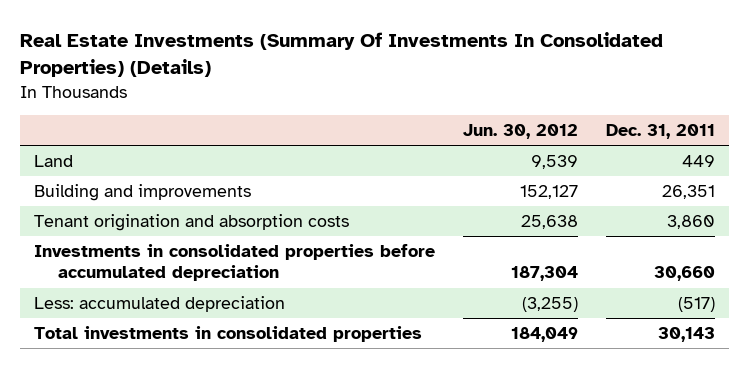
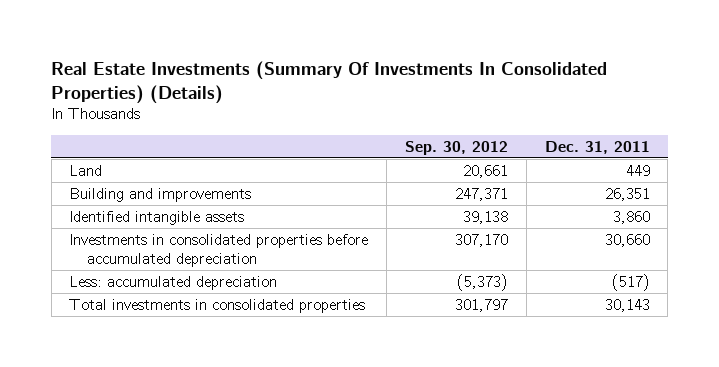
[463,124,579,140] Jun. 30, 2012 -> none
none -> [404,140,508,155] Sep. 30, 2012
[34,213,350,231] Tenant origination and absorption costs -> [69,210,245,225] Identified intangible assets

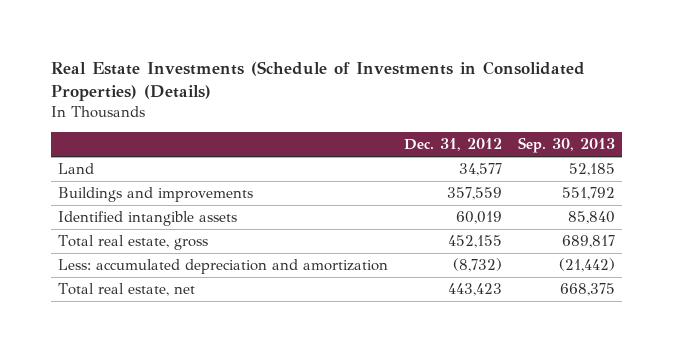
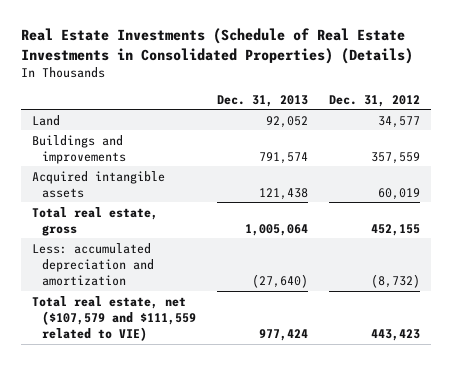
[50,60,585,101] Real Estate Investments (Schedule of Investments in Consolidated Properties) (Details) -> [20,28,413,64] Real Estate Investments (Schedule of Real Estate Investments in Consolidated Properties) (Details)
[517,137,615,154] Sep. 30, 2013 -> none
none -> [217,94,309,107] Dec. 31, 2013
[58,211,238,227] Identified intangible assets -> [31,170,165,198] Acquired intangible assets
[58,283,196,297] Total real estate, net -> [31,295,196,341] Total real estate, net ($107,579 and $111,559 related to VIE)

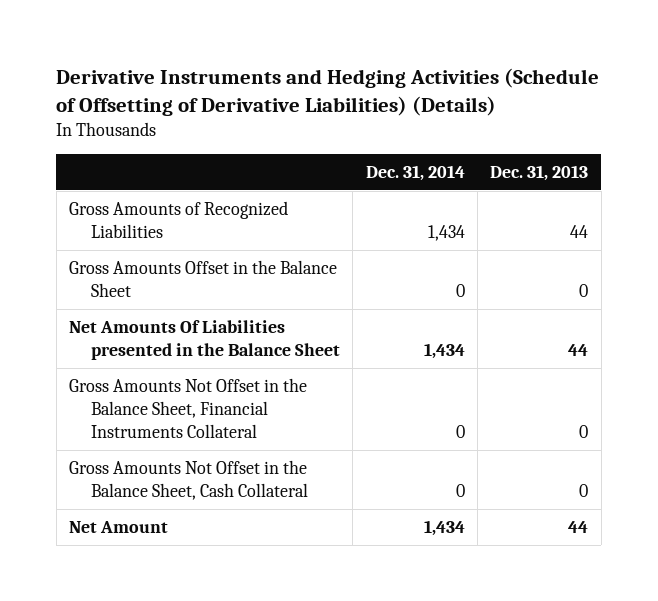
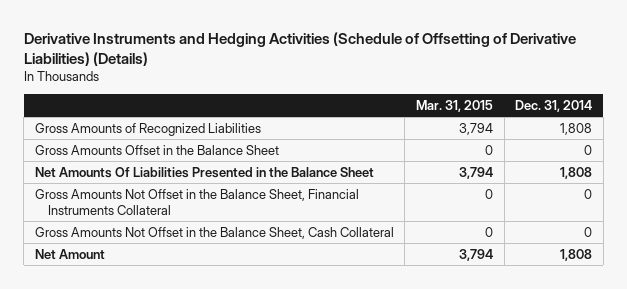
[490,165,589,182] Dec. 31, 2013 -> none
none -> [415,99,493,112] Mar. 31, 2015
[427,224,465,241] 1,434 -> [560,122,593,135] 1,808
[69,319,340,360] Net Amounts Of Liabilities presented in the Balance Sheet -> [34,166,374,178] Net Amounts Of Liabilities Presented in the Balance Sheet
[423,342,465,359] 1,434 -> [560,166,593,179] 1,808
[423,519,465,536] 1,434 -> [560,248,593,261] 1,808

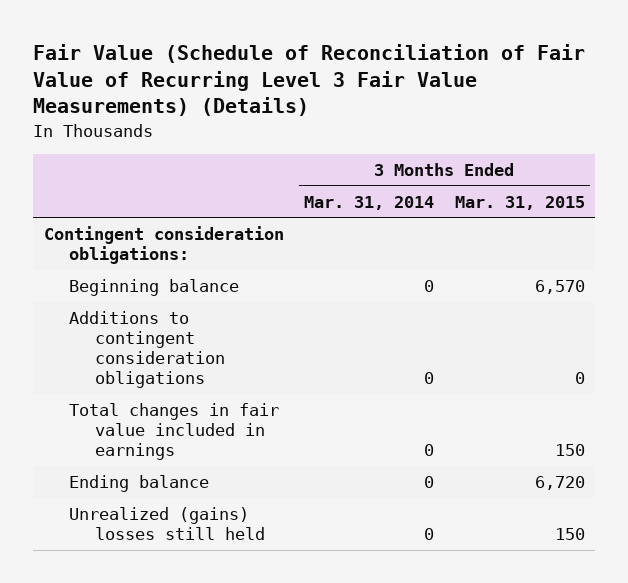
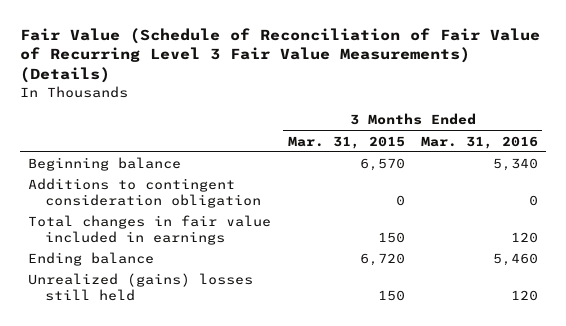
[304,195,435,210] Mar. 31, 2014 -> none
none -> [421,135,539,149] Mar. 31, 2016
[43,226,284,265] Contingent consideration obligations: -> none
[69,311,226,389] Additions to contingent consideration obligations -> [28,178,262,209] Additions to contingent consideration obligation

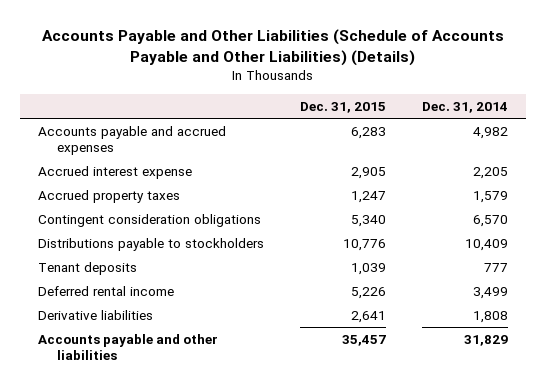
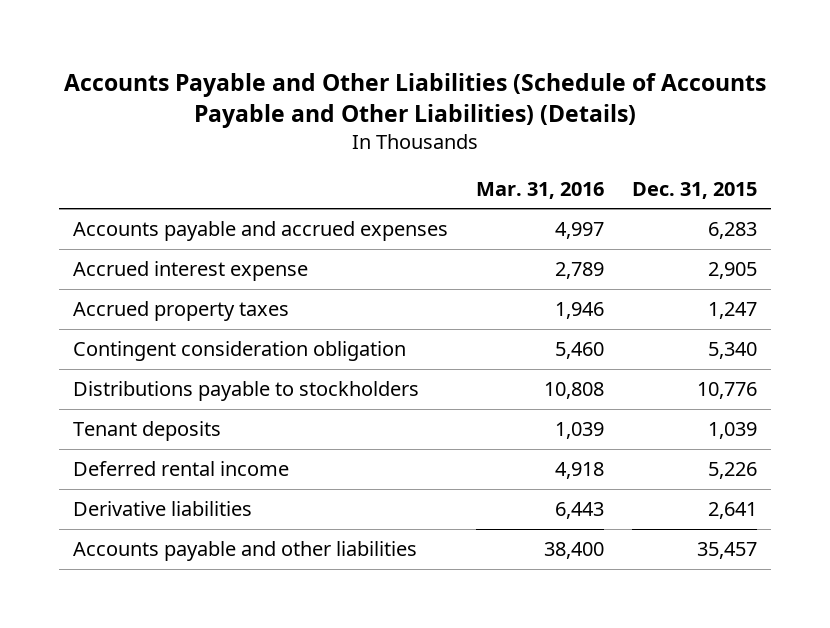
[421,101,508,113] Dec. 31, 2014 -> none
none -> [476,181,605,199] Mar. 31, 2016
[37,214,261,228] Contingent consideration obligations -> [73,341,407,362] Contingent consideration obligation

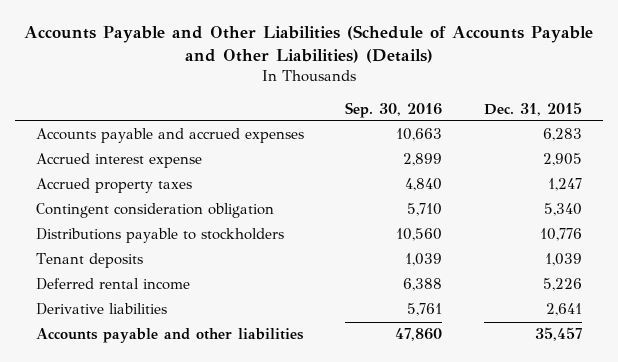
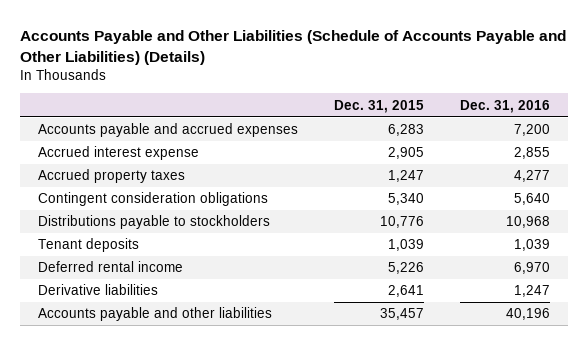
[345,101,443,118] Sep. 30, 2016 -> none
none -> [459,99,550,113] Dec. 31, 2016
[35,203,274,219] Contingent consideration obligation -> [38,192,269,207] Contingent consideration obligations

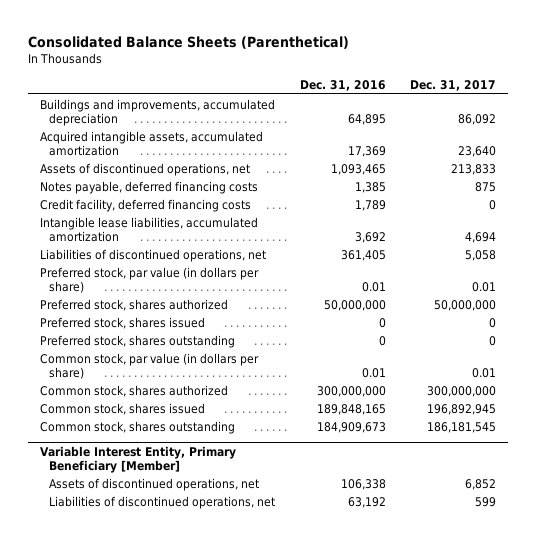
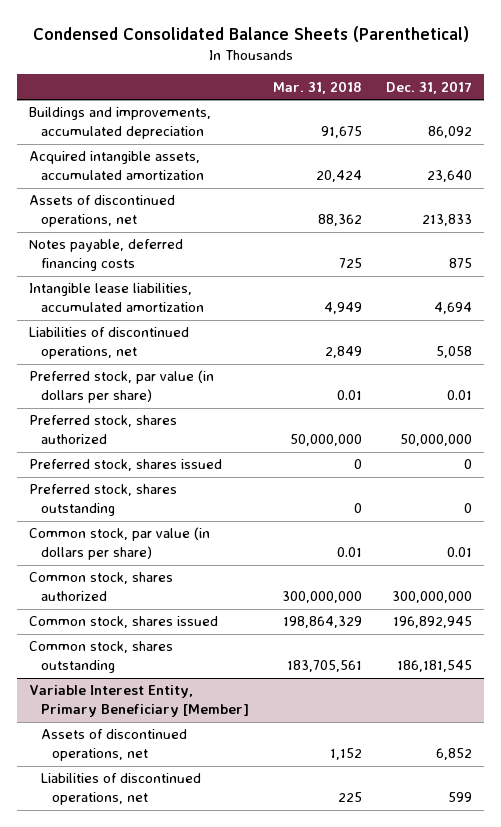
[28,35,350,49] Consolidated Balance Sheets (Parenthetical) -> [32,25,469,42] Condensed Consolidated Balance Sheets (Parenthetical)
[299,80,386,92] Dec. 31, 2016 -> none
none -> [272,80,362,94] Mar. 31, 2018
[40,198,252,212] Credit facility, deferred financing costs -> none

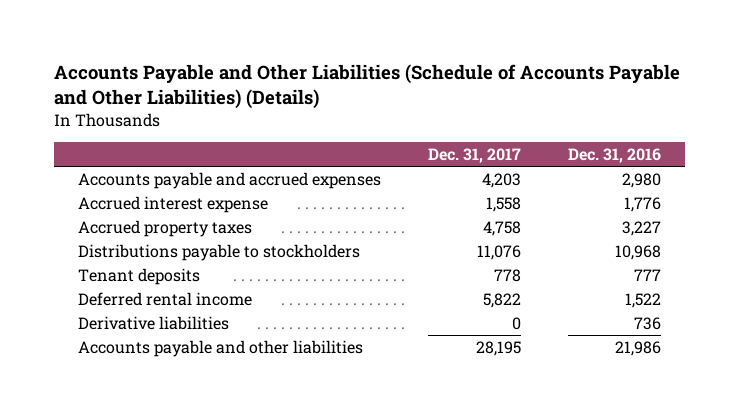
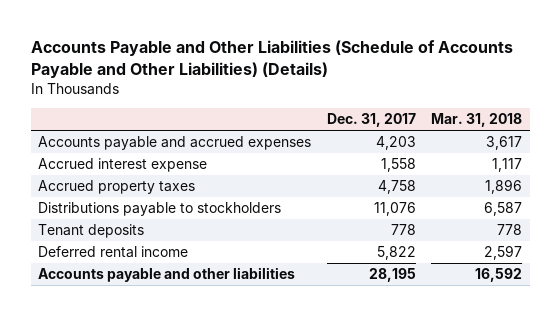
[568,147,662,163] Dec. 31, 2016 -> none
none -> [431,113,523,128] Mar. 31, 2018
[78,315,230,330] Derivative liabilities -> none

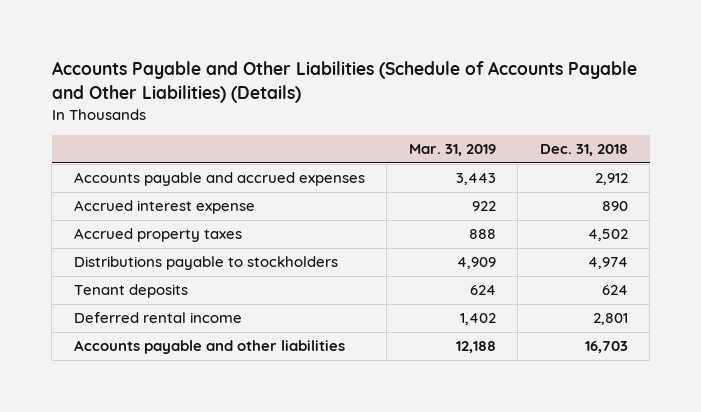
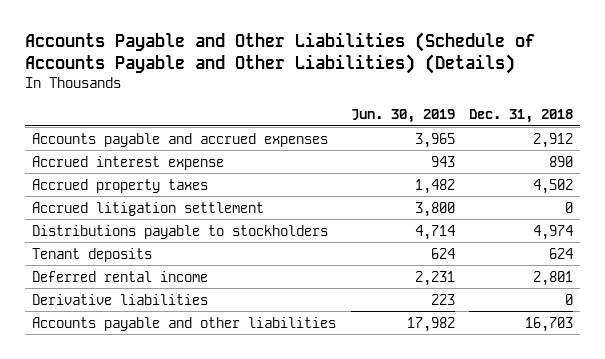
[408,144,496,157] Mar. 31, 2019 -> none
none -> [350,108,455,123] Jun. 30, 2019
none -> [32,201,265,216] Accrued litigation settlement
none -> [32,293,209,305] Derivative liabilities

